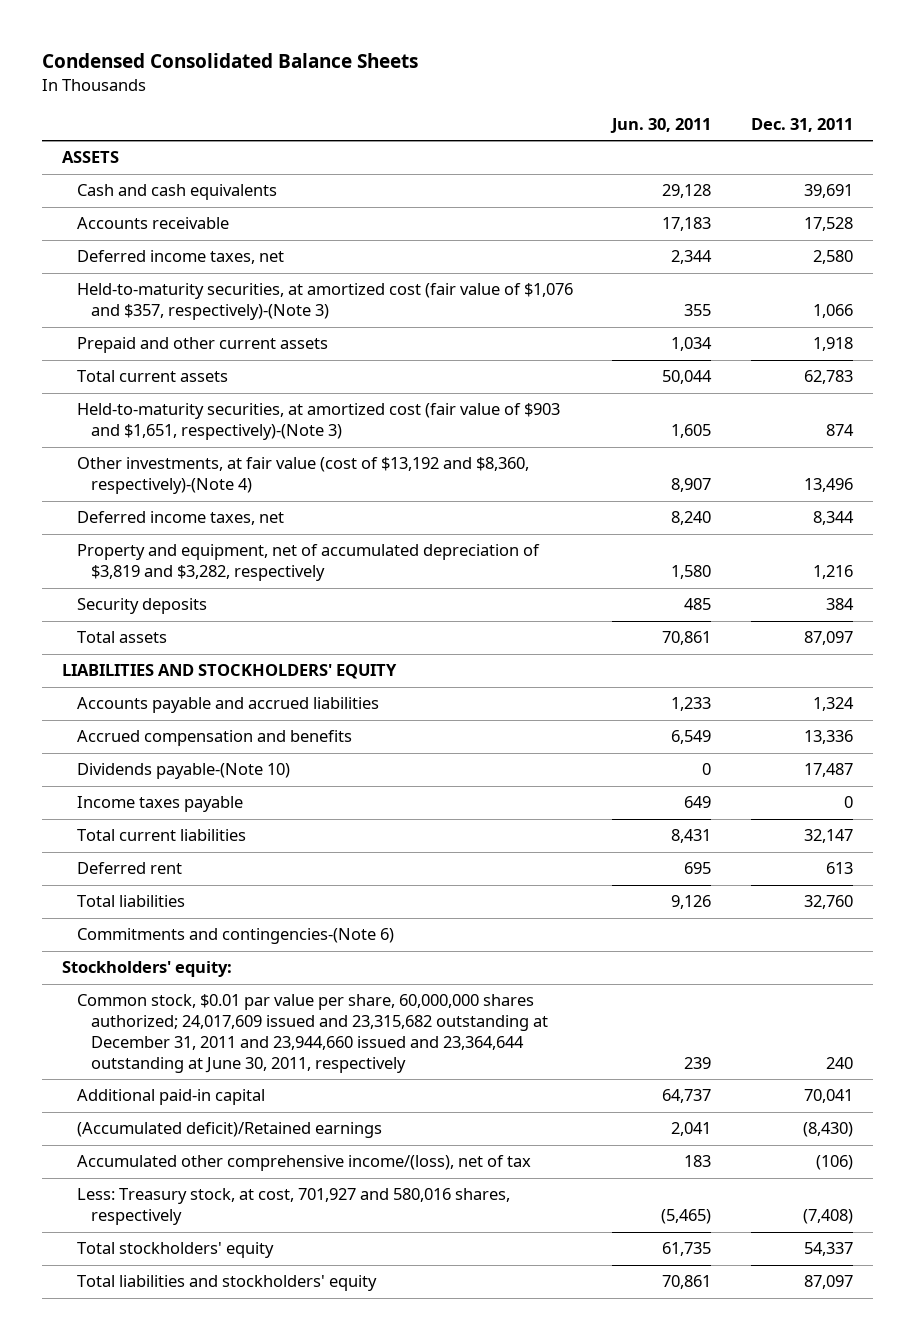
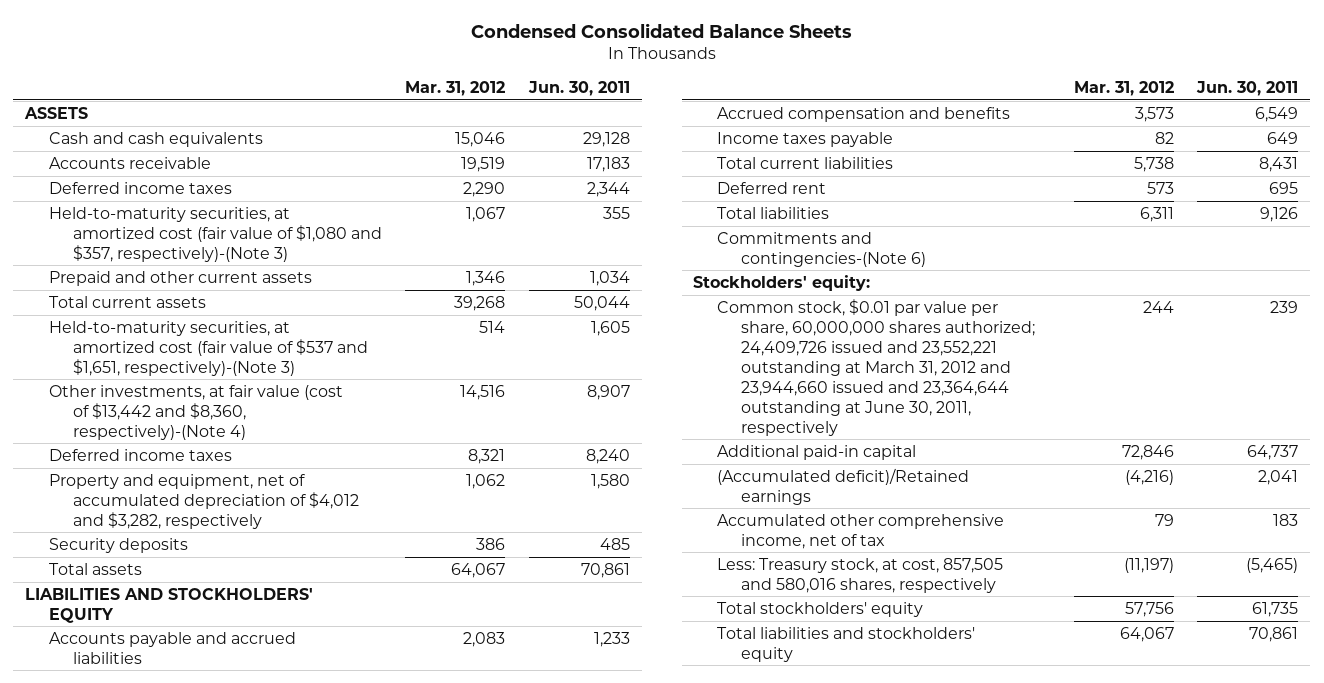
[750,117,853,132] Dec. 31, 2011 -> none
none -> [405,80,506,96] Mar. 31, 2012
[76,250,284,265] Deferred income taxes, net -> [49,181,233,194] Deferred income taxes
[76,283,573,321] Held-to-maturity securities, at amortized cost (fair value of $1,076 and $357, respectively)-(Note 3) -> [49,206,382,262] Held-to-maturity securities, at amortized cost (fair value of $1,080 and $357, respectively)-(Note 3)
[76,403,560,441] Held-to-maturity securities, at amortized cost (fair value of $903 and $1,651, respectively)-(Note 3) -> [49,320,368,376] Held-to-maturity securities, at amortized cost (fair value of $537 and $1,651, respectively)-(Note 3)
[76,457,529,495] Other investments, at fair value (cost of $13,192 and $8,360, respectively)-(Note 4) -> [49,384,344,440] Other investments, at fair value (cost of $13,442 and $8,360, respectively)-(Note 4)
[76,511,284,526] Deferred income taxes, net -> [49,448,233,461] Deferred income taxes
[76,544,540,582] Property and equipment, net of accumulated depreciation of $3,819 and $3,282, respectively -> [49,473,359,529] Property and equipment, net of accumulated depreciation of $4,012 and $3,282, respectively
[76,763,290,780] Dividends payable-(Note 10) -> none
[76,994,549,1073] Common stock, $0.01 par value per share, 60,000,000 shares authorized; 24,017,609 issued and 23,315,682 outstanding at December 31, 2011 and 23,944,660 issued and 23,364,644 outstanding at June 30, 2011, respectively -> [717,298,1035,436] Common stock, $0.01 par value per share, 60,000,000 shares authorized; 24,409,726 issued and 23,552,221 outstanding at March 31, 2012 and 23,944,660 issued and 23,364,644 outstanding at June 30, 2011, respectively
[76,1155,531,1172] Accumulated other comprehensive income/(loss), net of tax -> [717,513,1005,549] Accumulated other comprehensive income, net of tax
[76,1188,510,1226] Less: Treasury stock, at cost, 701,927 and 580,016 shares, respectively -> [717,557,1004,593] Less: Treasury stock, at cost, 857,505 and 580,016 shares, respectively

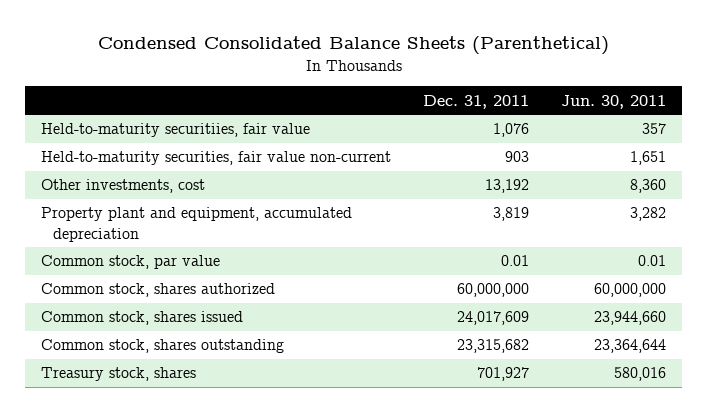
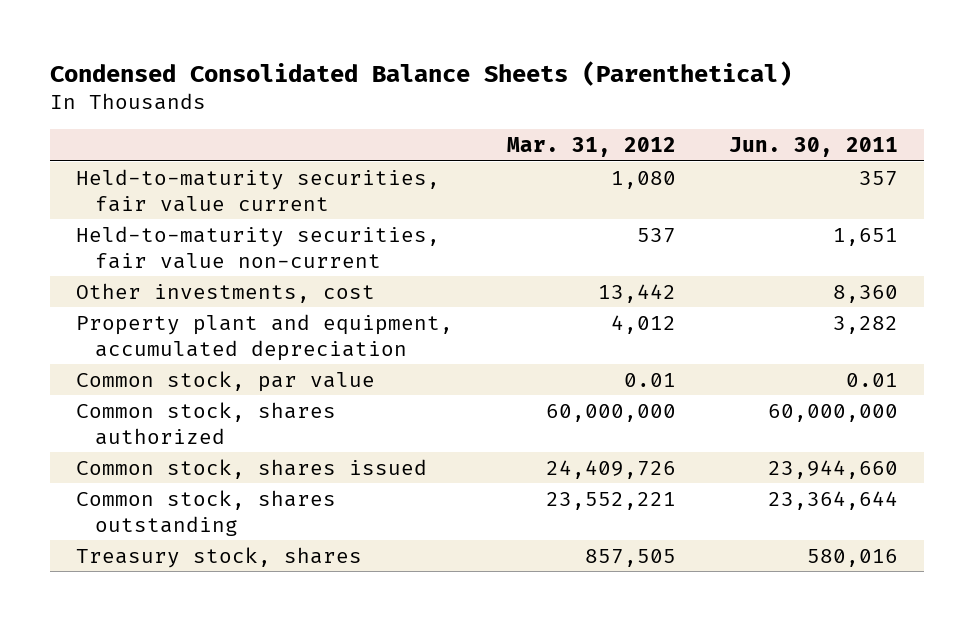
[423,94,530,109] Dec. 31, 2011 -> none
none -> [506,137,676,158] Mar. 31, 2012
[41,123,311,138] Held-to-maturity securitiies, fair value -> [76,168,441,212] Held-to-maturity securities, fair value current

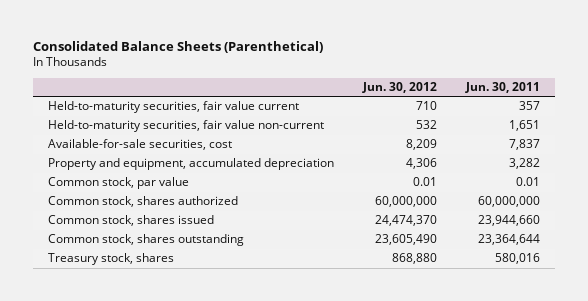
[49,60,792,86] Condensed Consolidated Balance Sheets (Parenthetical) -> [33,40,324,53] Consolidated Balance Sheets (Parenthetical)
[506,137,676,158] Mar. 31, 2012 -> none
none -> [361,82,437,94] Jun. 30, 2012
[76,282,376,303] Other investments, cost -> none
none -> [47,139,232,151] Available-for-sale securities, cost
[76,313,454,361] Property plant and equipment, accumulated depreciation -> [47,158,334,171] Property and equipment, accumulated depreciation

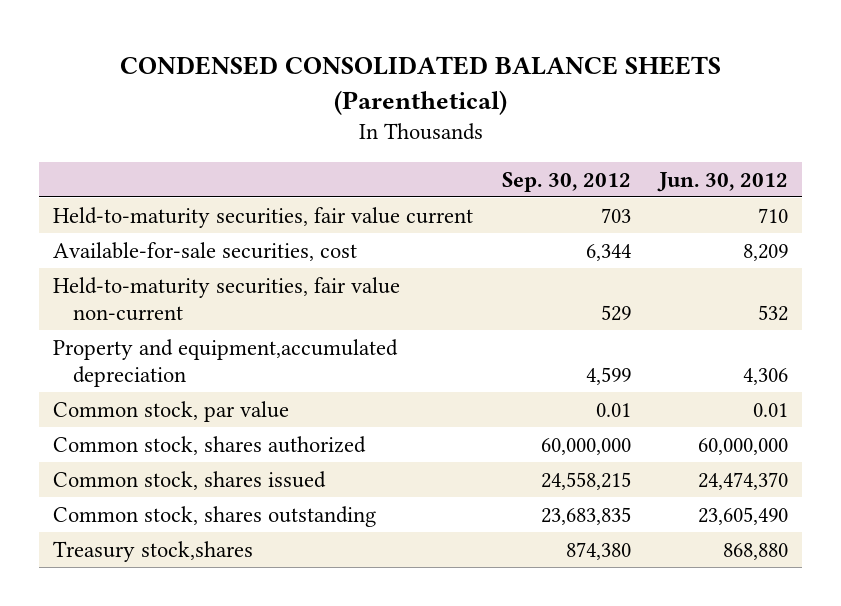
[33,40,324,53] Consolidated Balance Sheets (Parenthetical) -> [119,56,721,115] CONDENSED CONSOLIDATED BALANCE SHEETS (Parenthetical)
[465,82,541,94] Jun. 30, 2011 -> none
none -> [501,171,631,192] Sep. 30, 2012
[47,120,324,133] Held-to-maturity securities, fair value non-current -> [53,276,401,321] Held-to-maturity securities, fair value non-current
[47,158,334,171] Property and equipment, accumulated depreciation -> [53,338,399,387] Property and equipment,accumulated depreciation
[47,253,174,266] Treasury stock, shares -> [53,540,254,562] Treasury stock,shares

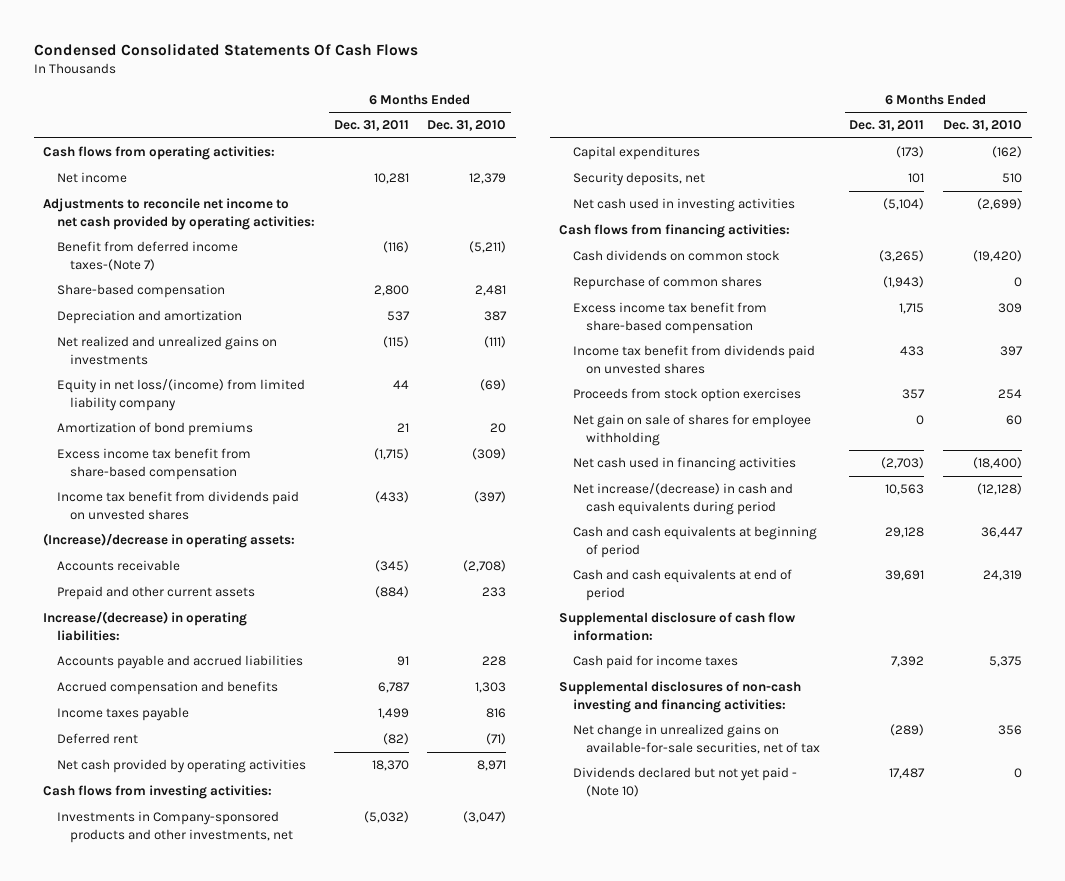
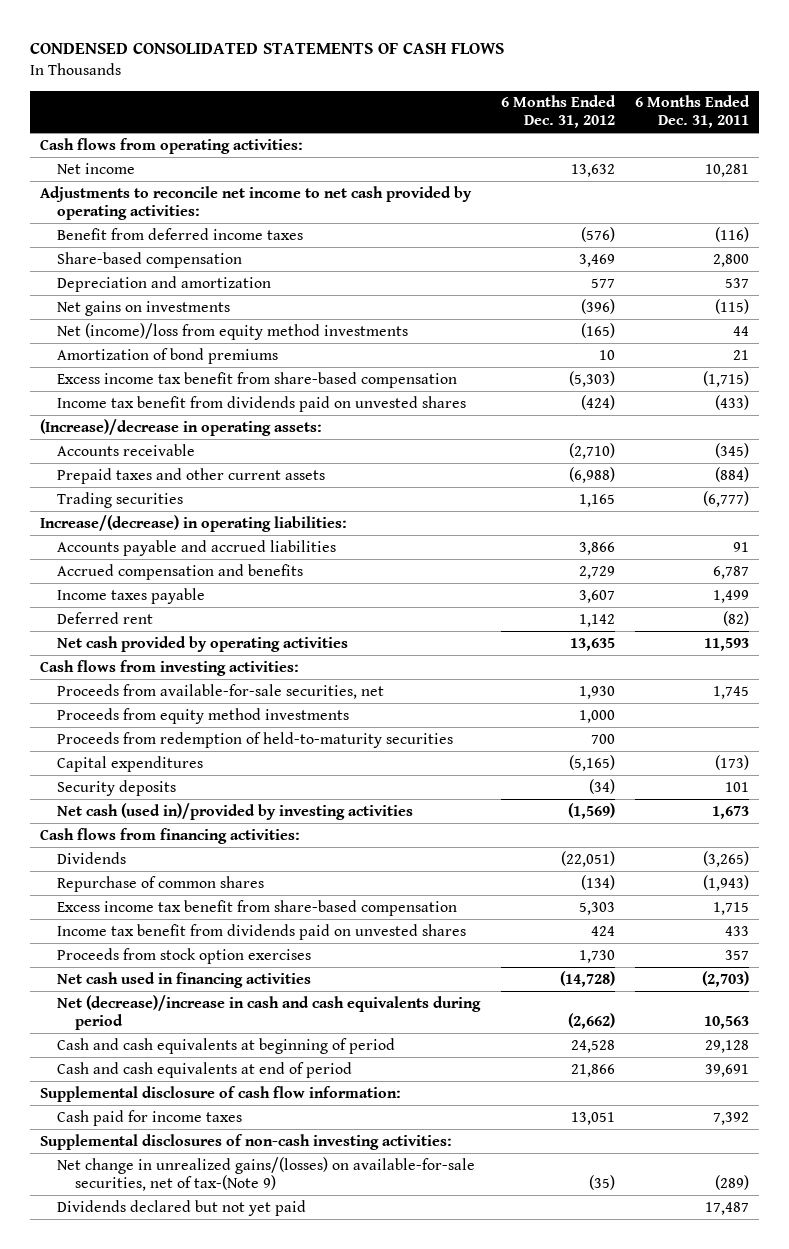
[33,42,418,56] Condensed Consolidated Statements Of Cash Flows -> [29,43,504,55] CONDENSED CONSOLIDATED STATEMENTS OF CASH FLOWS
[427,120,507,132] Dec. 31, 2010 -> none
none -> [500,95,616,129] 6 Months Ended Dec. 31, 2012
[56,241,238,271] Benefit from deferred income taxes-(Note 7) -> [57,227,304,240] Benefit from deferred income taxes
[56,336,277,365] Net realized and unrealized gains on investments -> [57,300,231,316] Net gains on investments
[56,379,305,411] Equity in net loss/(income) from limited liability company -> [57,322,409,340] Net (income)/loss from equity method investments
[56,586,255,601] Prepaid and other current assets -> [57,467,326,484] Prepaid taxes and other current assets
none -> [57,491,184,508] Trading securities
[371,760,409,772] 18,370 -> [704,637,750,651] 11,593
[56,811,294,843] Investments in Company-sponsored products and other investments, net -> none
none -> [57,683,385,699] Proceeds from available-for-sale securities, net
none -> [57,707,350,724] Proceeds from equity method investments
none -> [57,731,454,748] Proceeds from redemption of held-to-maturity securities
[572,172,705,187] Security deposits, net -> [57,779,177,796] Security deposits
[572,198,795,213] Net cash used in investing activities -> [57,802,414,820] Net cash (used in)/provided by investing activities
[883,198,925,211] (5,104) -> [712,805,750,819] 1,673
[572,250,780,262] Cash dividends on common stock -> [57,851,127,864] Dividends
[572,414,811,446] Net gain on sale of shares for employee withholding -> none
[572,483,793,515] Net increase/(decrease) in cash and cash equivalents during period -> [57,994,482,1030] Net (decrease)/increase in cash and cash equivalents during period
[558,681,801,713] Supplemental disclosures of non-cash investing and financing activities: -> [40,1133,453,1150] Supplemental disclosures of non-cash investing activities:
[572,724,821,754] Net change in unrealized gains on available-for-sale securities, net of tax -> [57,1156,476,1191] Net change in unrealized gains/(losses) on available-for-sale securities, net of tax-(Note 9)
[572,767,797,797] Dividends declared but not yet paid - (Note 10) -> [57,1199,307,1216] Dividends declared but not yet paid

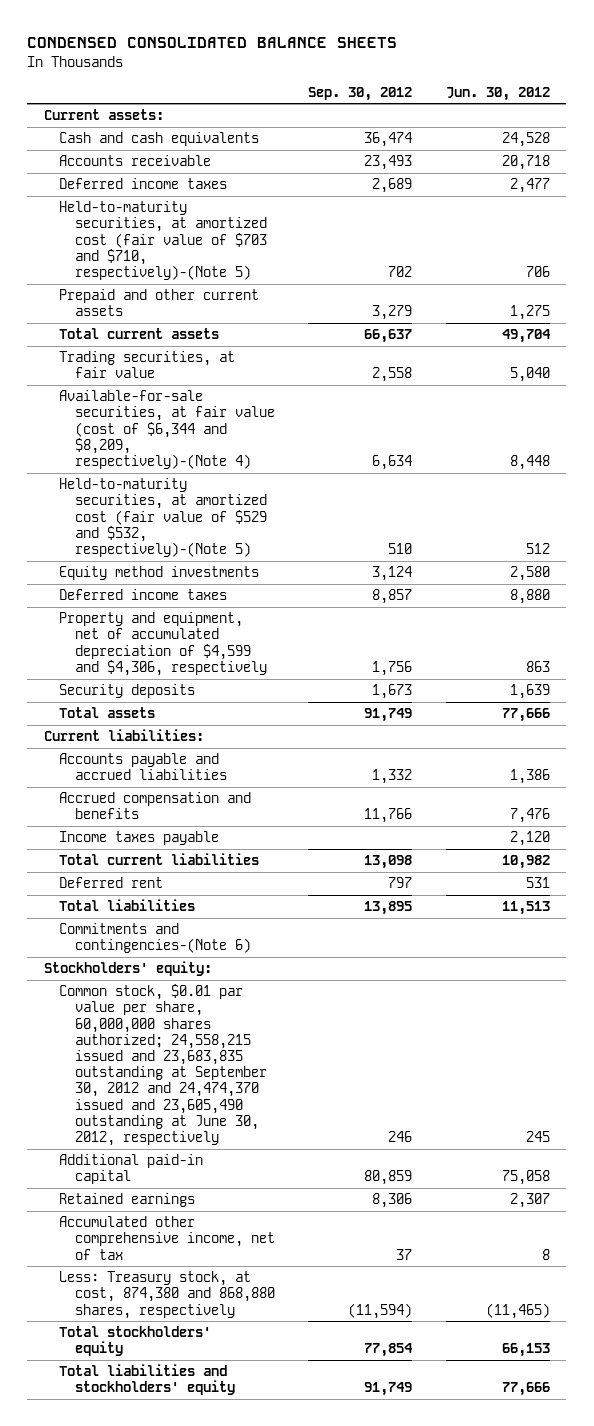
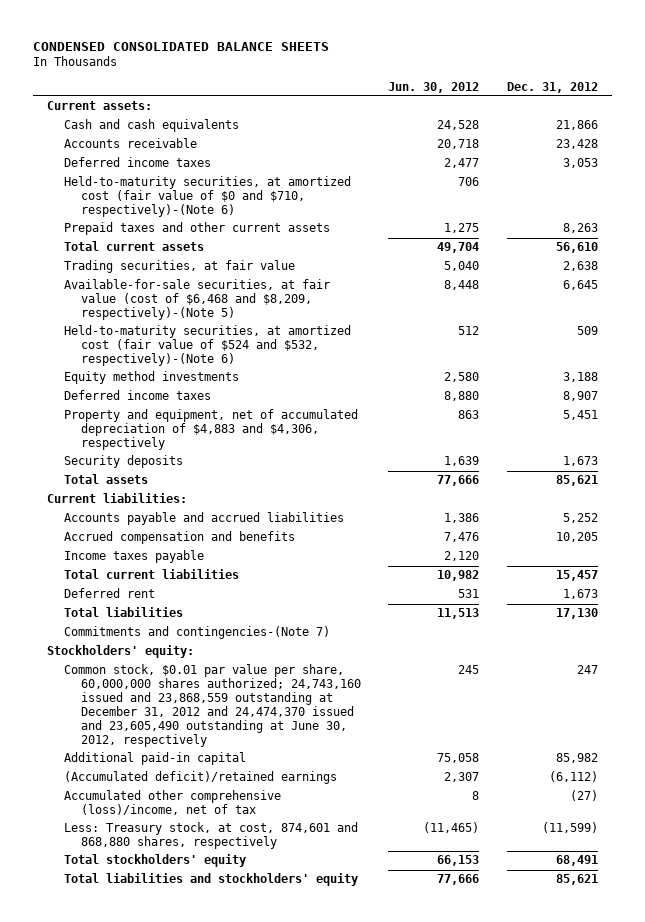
[308,86,413,101] Sep. 30, 2012 -> none
none -> [506,81,598,93] Dec. 31, 2012
[59,201,267,281] Held-to-maturity securities, at amortized cost (fair value of $703 and $710, respectively)-(Note 5) -> [63,176,351,218] Held-to-maturity securities, at amortized cost (fair value of $0 and $710, respectively)-(Note 6)
[59,289,260,317] Prepaid and other current assets -> [63,222,330,236] Prepaid taxes and other current assets
[59,390,275,470] Available-for-sale securities, at fair value (cost of $6,344 and $8,209, respectively)-(Note 4) -> [63,279,330,321] Available-for-sale securities, at fair value (cost of $6,468 and $8,209, respectively)-(Note 5)
[59,478,267,558] Held-to-maturity securities, at amortized cost (fair value of $529 and $532, respectively)-(Note 5) -> [63,325,351,367] Held-to-maturity securities, at amortized cost (fair value of $524 and $532, respectively)-(Note 6)
[59,612,267,676] Property and equipment, net of accumulated depreciation of $4,599 and $4,306, respectively -> [63,409,358,451] Property and equipment, net of accumulated depreciation of $4,883 and $4,306, respectively
[59,923,251,954] Commitments and contingencies-(Note 6) -> [63,626,330,640] Commitments and contingencies-(Note 7)
[59,984,267,1146] Common stock, $0.01 par value per share, 60,000,000 shares authorized; 24,558,215 issued and 23,683,835 outstanding at September 30, 2012 and 24,474,370 issued and 23,605,490 outstanding at June 30, 2012, respectively -> [63,664,361,747] Common stock, $0.01 par value per share, 60,000,000 shares authorized; 24,743,160 issued and 23,868,559 outstanding at December 31, 2012 and 24,474,370 issued and 23,605,490 outstanding at June 30, 2012, respectively
[59,1193,196,1208] Retained earnings -> [63,771,337,785] (Accumulated deficit)/retained earnings
[59,1216,275,1260] Accumulated other comprehensive income, net of tax -> [63,790,281,816] Accumulated other comprehensive (loss)/income, net of tax
[59,1271,275,1319] Less: Treasury stock, at cost, 874,380 and 868,880 shares, respectively -> [63,822,358,850] Less: Treasury stock, at cost, 874,601 and 868,880 shares, respectively

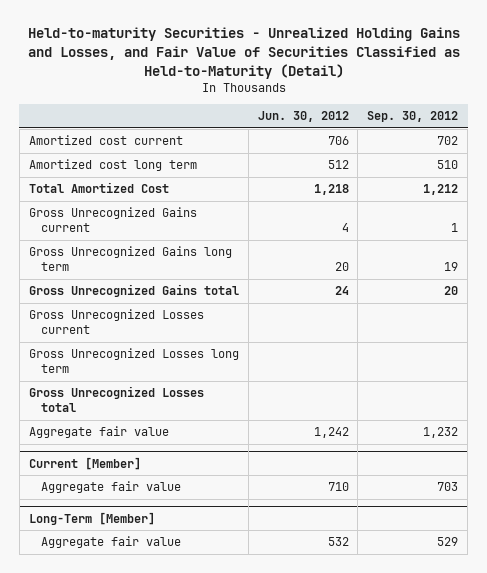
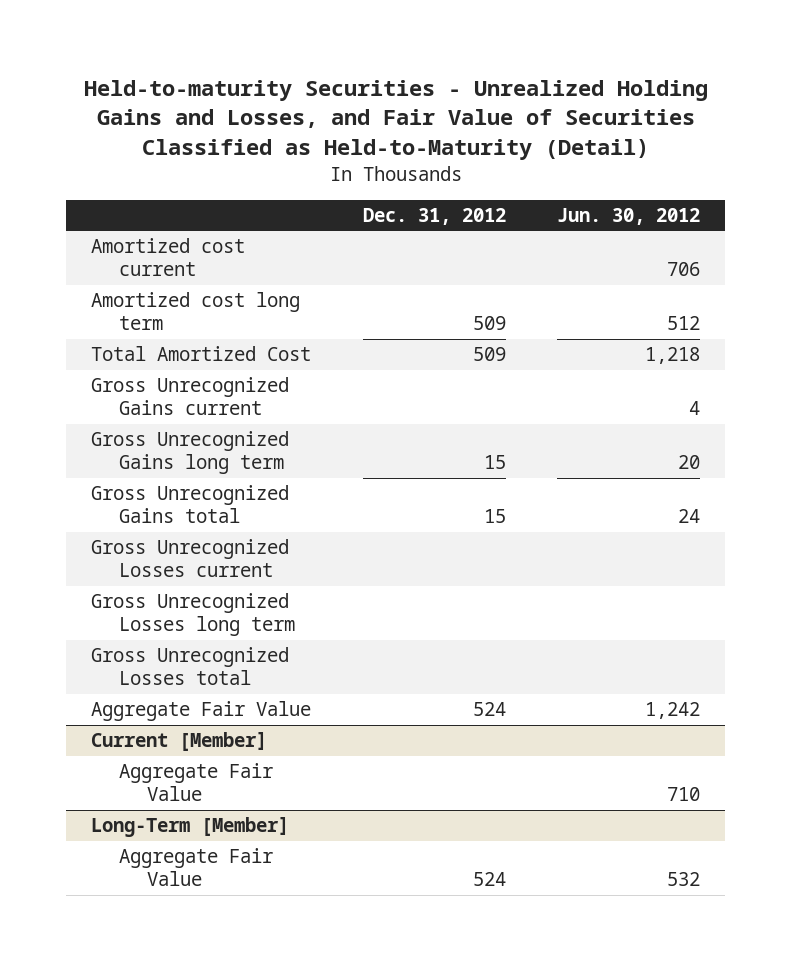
[367,111,459,123] Sep. 30, 2012 -> none
none -> [362,207,506,225] Dec. 31, 2012
[28,426,169,439] Aggregate fair value -> [91,701,312,722] Aggregate Fair Value
[41,481,182,494] Aggregate fair value -> [119,763,274,802] Aggregate Fair Value
[41,536,182,549] Aggregate fair value -> [119,848,274,887] Aggregate Fair Value

